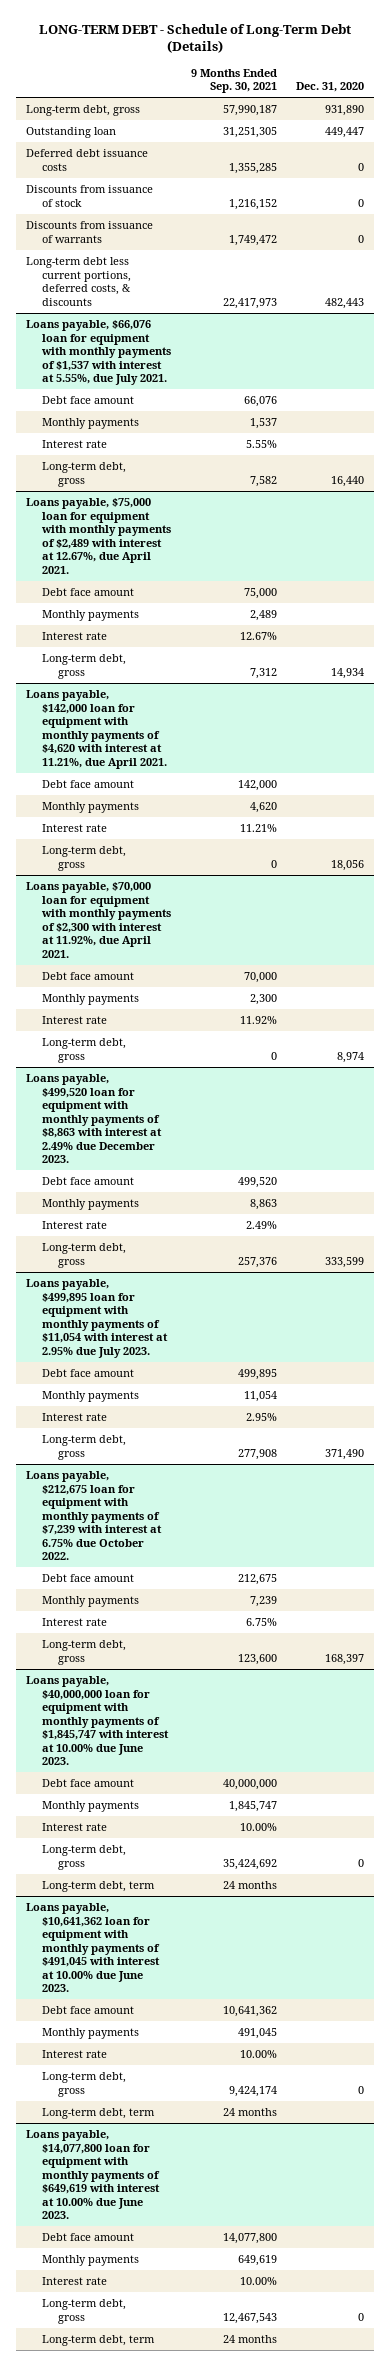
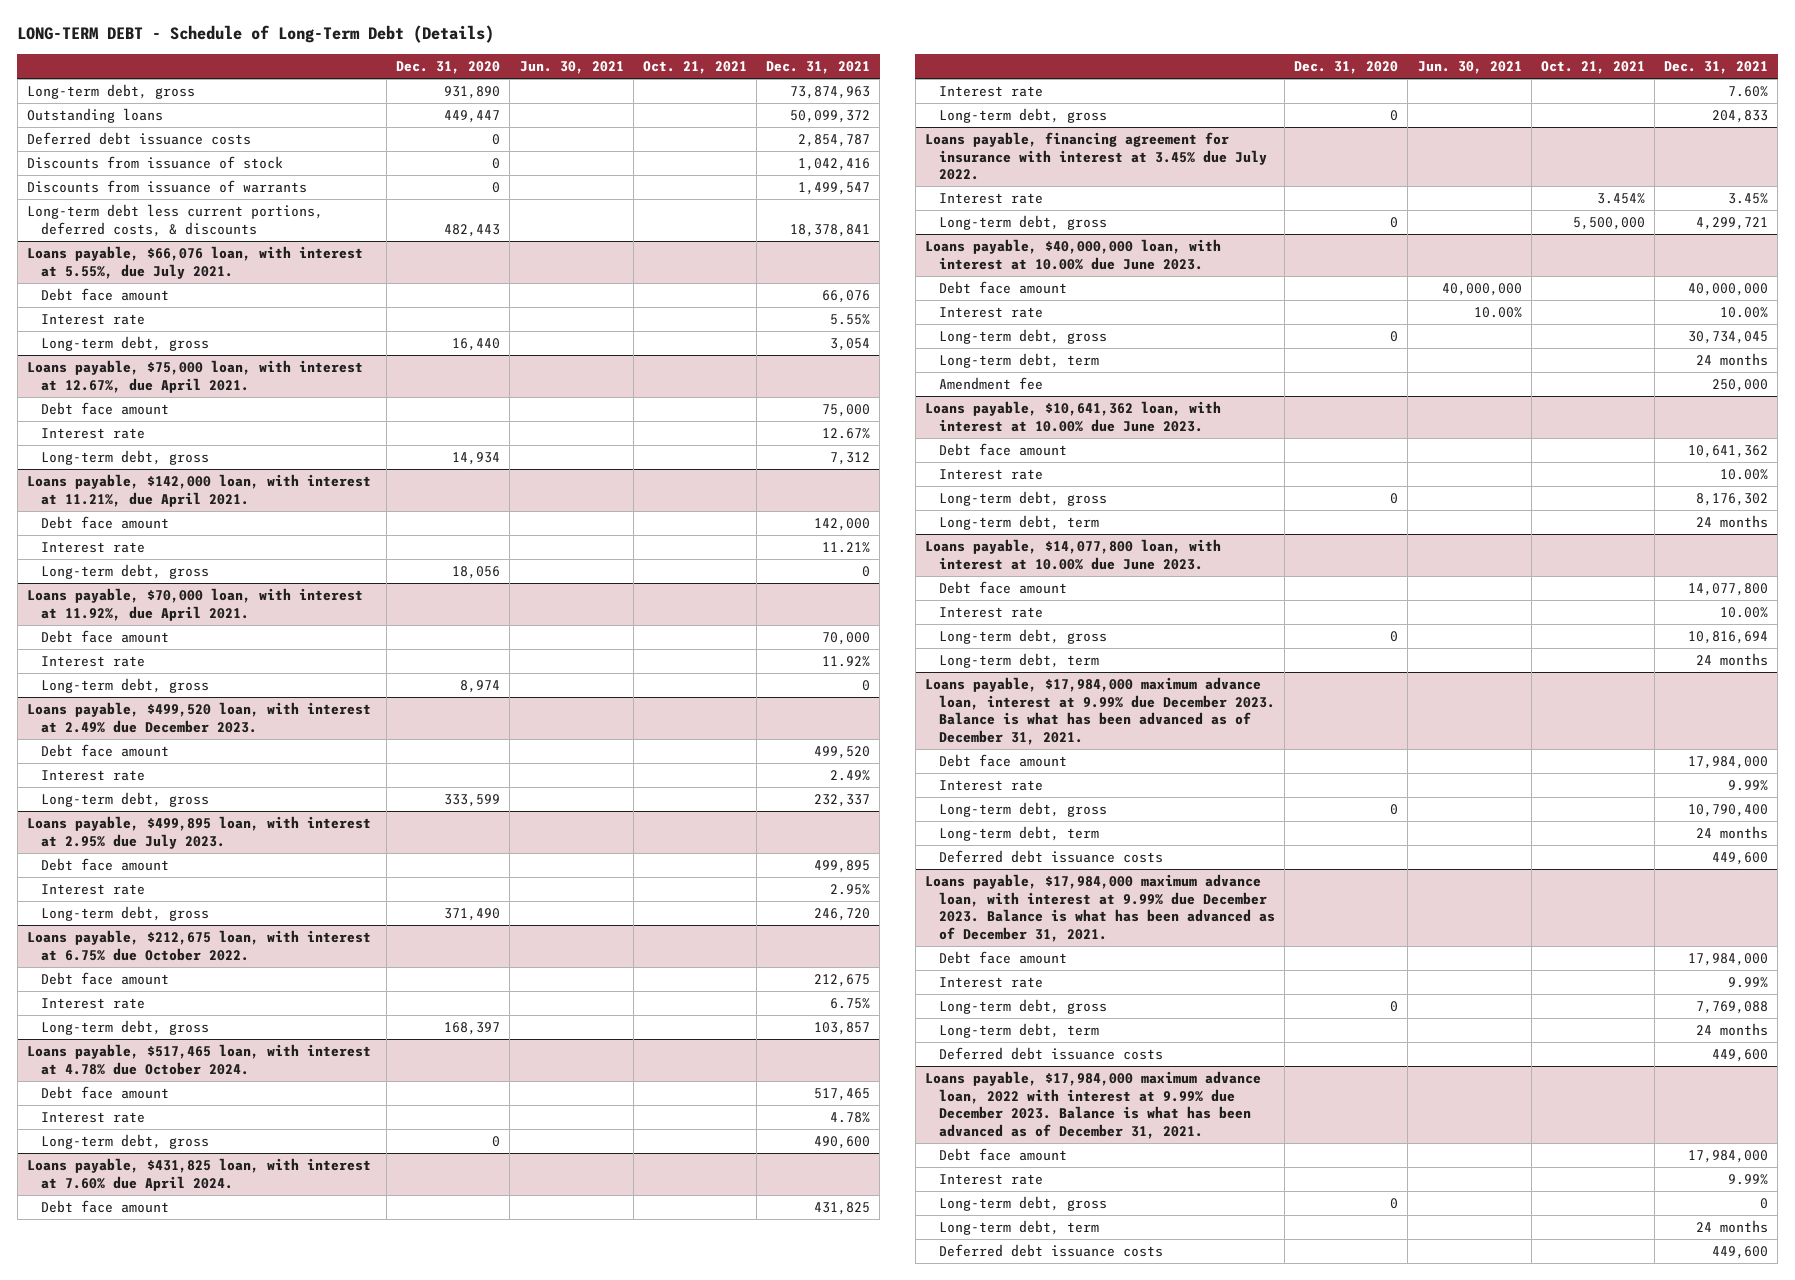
[190,68,277,94] 9 Months Ended Sep. 30, 2021 -> none
none -> [519,60,624,74] Jun. 30, 2021
none -> [642,60,747,74] Oct. 21, 2021
none -> [766,60,871,74] Dec. 31, 2021
[26,127,117,139] Outstanding loan -> [26,108,163,124] Outstanding loans
[26,320,172,386] Loans payable, $66,076 loan for equipment with monthly payments of $1,537 with interest at 5.55%, due July 2021. -> [26,246,363,279] Loans payable, $66,076 loan, with interest at 5.55%, due July 2021.
[42,418,140,430] Monthly payments -> none
[26,498,172,574] Loans payable, $75,000 loan for equipment with monthly payments of $2,489 with interest at 12.67%, due April 2021. -> [26,360,363,393] Loans payable, $75,000 loan, with interest at 12.67%, due April 2021.
[42,610,140,622] Monthly payments -> none
[26,690,168,769] Loans payable, $142,000 loan for equipment with monthly payments of $4,620 with interest at 11.21%, due April 2021. -> [26,474,371,507] Loans payable, $142,000 loan, with interest at 11.21%, due April 2021.
[42,802,140,814] Monthly payments -> none
[26,882,172,958] Loans payable, $70,000 loan for equipment with monthly payments of $2,300 with interest at 11.92%, due April 2021. -> [26,588,363,621] Loans payable, $70,000 loan, with interest at 11.92%, due April 2021.
[42,994,140,1006] Monthly payments -> none
[26,1074,163,1164] Loans payable, $499,520 loan for equipment with monthly payments of $8,863 with interest at 2.49% due December 2023. -> [26,702,371,733] Loans payable, $499,520 loan, with interest at 2.49% due December 2023.
[42,1199,140,1211] Monthly payments -> none
[26,1279,169,1358] Loans payable, $499,895 loan for equipment with monthly payments of $11,054 with interest at 2.95% due July 2023. -> [26,816,371,849] Loans payable, $499,895 loan, with interest at 2.95% due July 2023.
[42,1391,140,1403] Monthly payments -> none
[26,1471,163,1561] Loans payable, $212,675 loan for equipment with monthly payments of $7,239 with interest at 6.75% due October 2022. -> [26,930,371,961] Loans payable, $212,675 loan, with interest at 6.75% due October 2022.
[42,1596,140,1608] Monthly payments -> none
none -> [26,1044,371,1075] Loans payable, $517,465 loan, with interest at 4.78% due October 2024.
none -> [40,1086,169,1100] Debt face amount
none -> [40,1112,145,1124] Interest rate
none -> [40,1134,209,1150] Long-term debt, gross
none -> [26,1158,371,1191] Loans payable, $431,825 loan, with interest at 7.60% due April 2024.
none -> [40,1200,169,1214] Debt face amount
none -> [939,86,1044,98] Interest rate
none -> [939,108,1108,124] Long-term debt, gross
none -> [924,132,1268,181] Loans payable, financing agreement for insurance with interest at 3.45% due July 2022.
none -> [939,193,1044,205] Interest rate
none -> [939,215,1108,231] Long-term debt, gross
[26,1676,170,1766] Loans payable, $40,000,000 loan for equipment with monthly payments of $1,845,747 with interest at 10.00% due June 2023. -> [924,239,1221,270] Loans payable, $40,000,000 loan, with interest at 10.00% due June 2023.
[42,1801,140,1813] Monthly payments -> none
none -> [939,377,1044,391] Amendment fee
[26,1903,161,1993] Loans payable, $10,641,362 loan for equipment with monthly payments of $491,045 with interest at 10.00% due June 2023. -> [924,401,1221,432] Loans payable, $10,641,362 loan, with interest at 10.00% due June 2023.
[42,2028,140,2040] Monthly payments -> none
[26,2130,161,2220] Loans payable, $14,077,800 loan for equipment with monthly payments of $649,619 with interest at 10.00% due June 2023. -> [924,539,1221,570] Loans payable, $14,077,800 loan, with interest at 10.00% due June 2023.
[42,2255,140,2267] Monthly payments -> none
none -> [924,677,1276,745] Loans payable, $17,984,000 maximum advance loan, interest at 9.99% due December 2023. Balance is what has been advanced as of December 31, 2021.
none -> [939,754,1068,768] Debt face amount
none -> [939,780,1044,792] Interest rate
none -> [939,802,1108,818] Long-term debt, gross
none -> [939,826,1100,842] Long-term debt, term
none -> [939,850,1164,864] Deferred debt issuance costs
none -> [924,874,1276,942] Loans payable, $17,984,000 maximum advance loan, with interest at 9.99% due December 2023. Balance is what has been advanced as of December 31, 2021.
none -> [939,951,1068,965] Debt face amount
none -> [939,977,1044,989] Interest rate
none -> [939,999,1108,1015] Long-term debt, gross
none -> [939,1023,1100,1039] Long-term debt, term
none -> [939,1047,1164,1061] Deferred debt issuance costs
none -> [924,1071,1261,1139] Loans payable, $17,984,000 maximum advance loan, 2022 with interest at 9.99% due December 2023. Balance is what has been advanced as of December 31, 2021.
none -> [939,1148,1068,1162] Debt face amount
none -> [939,1174,1044,1186] Interest rate
none -> [939,1196,1108,1212] Long-term debt, gross
none -> [939,1220,1100,1236] Long-term debt, term
none -> [939,1244,1164,1258] Deferred debt issuance costs

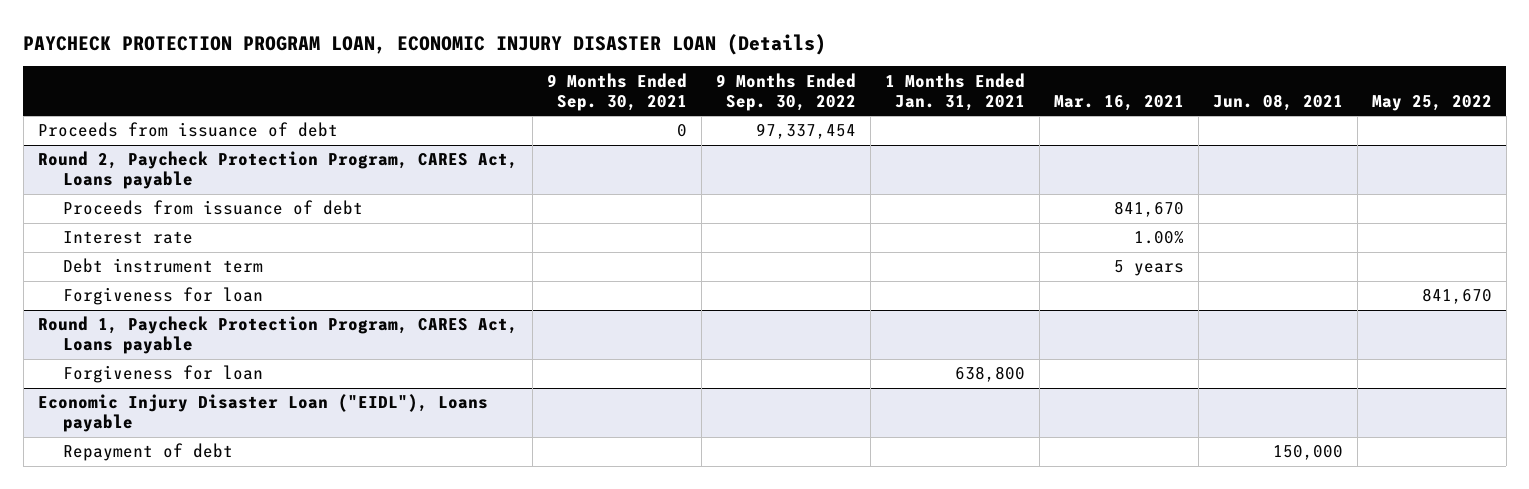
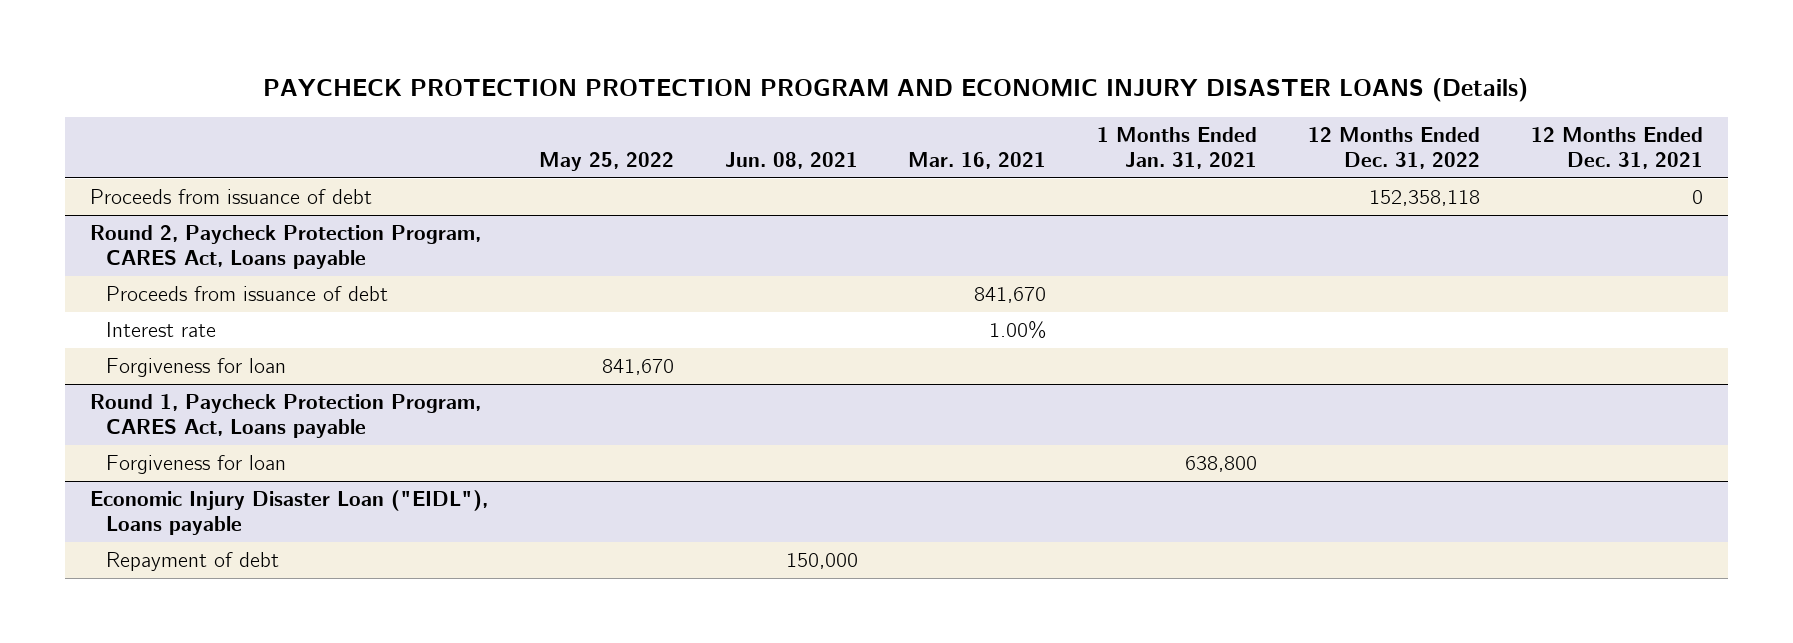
[23,33,827,55] PAYCHECK PROTECTION PROGRAM LOAN, ECONOMIC INJURY DISASTER LOAN (Details) -> [263,78,1529,103] PAYCHECK PROTECTION PROTECTION PROGRAM AND ECONOMIC INJURY DISASTER LOANS (Details)
[546,72,687,111] 9 Months Ended Sep. 30, 2021 -> none
[715,72,856,111] 9 Months Ended Sep. 30, 2022 -> none
none -> [1307,126,1480,169] 12 Months Ended Dec. 31, 2022
none -> [1530,126,1703,169] 12 Months Ended Dec. 31, 2021
[62,258,263,274] Debt instrument term -> none

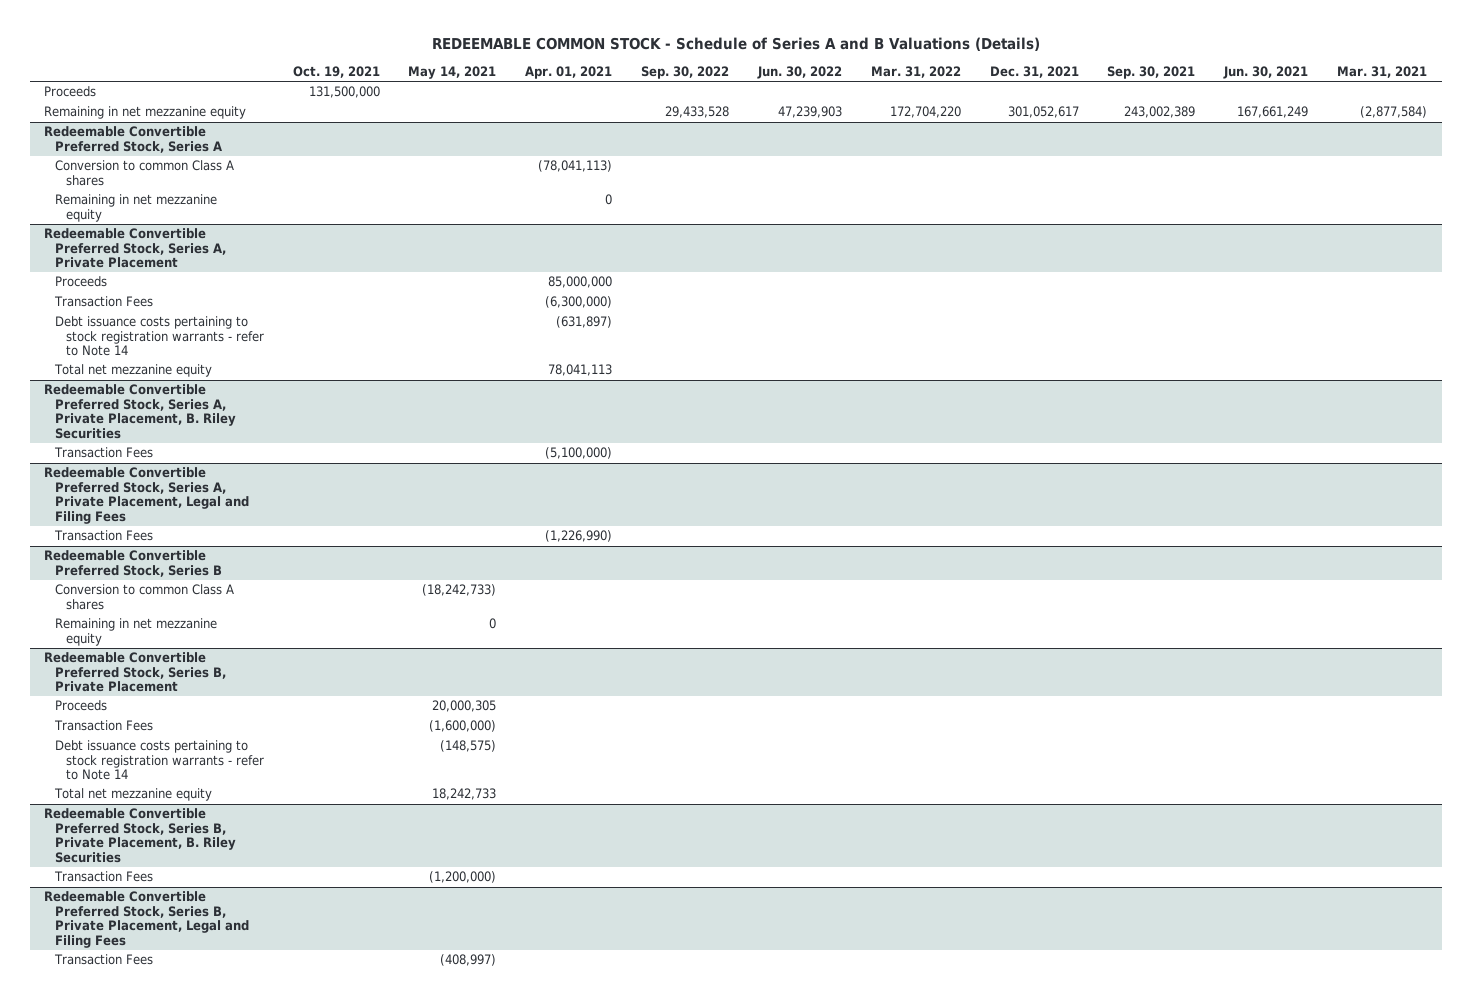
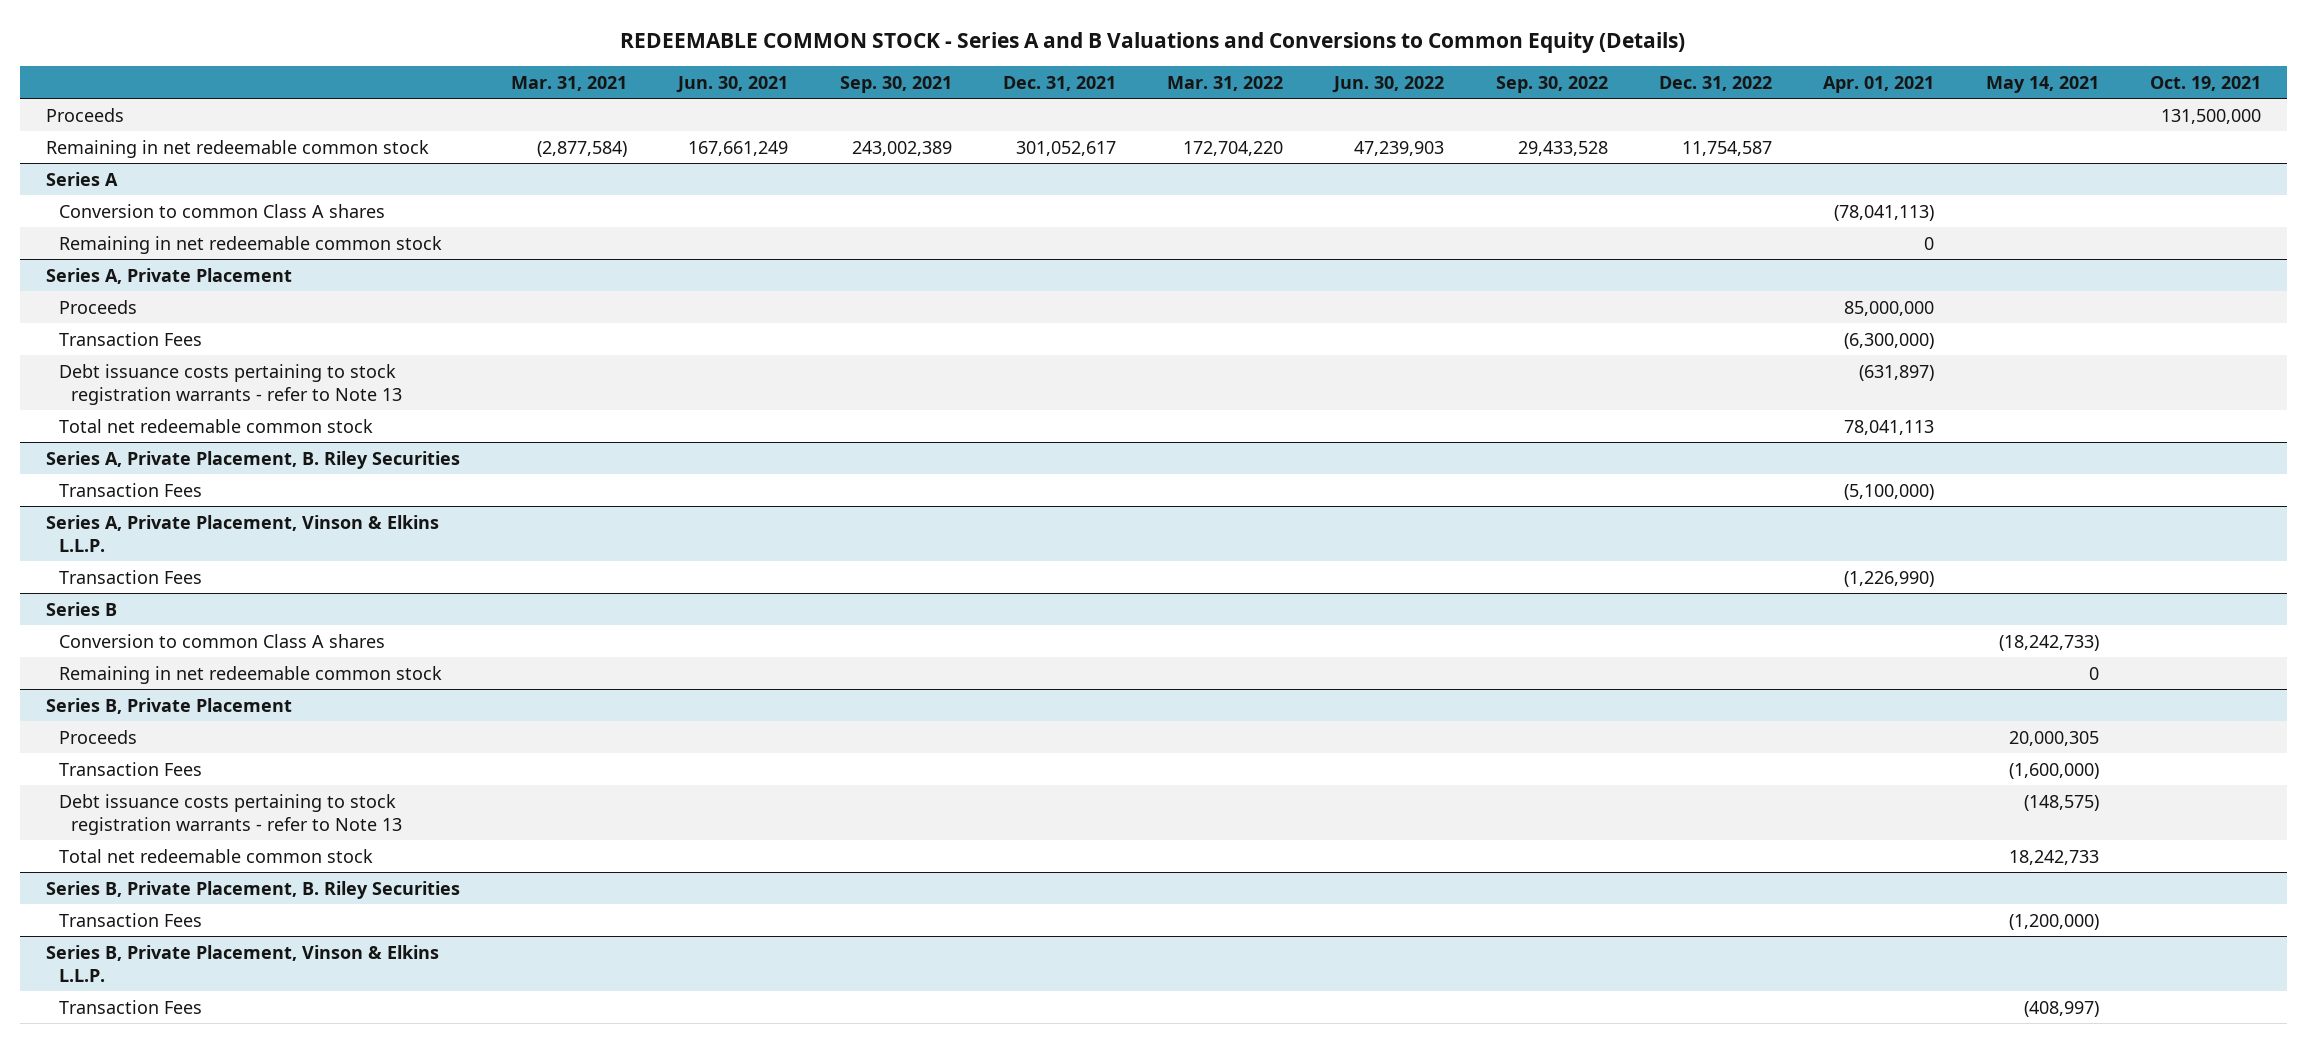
[431,37,1040,52] REDEEMABLE COMMON STOCK - Schedule of Series A and B Valuations (Details) -> [620,32,1686,54] REDEEMABLE COMMON STOCK - Series A and B Valuations and Conversions to Common Equity (Details)
none -> [1659,75,1773,91] Dec. 31, 2022
[44,106,247,120] Remaining in net mezzanine equity -> [45,139,429,158] Remaining in net redeemable common stock
[44,126,222,153] Redeemable Convertible Preferred Stock, Series A -> [45,171,118,186] Series A
[54,194,217,222] Remaining in net mezzanine equity -> [58,235,442,254] Remaining in net redeemable common stock
[44,228,226,269] Redeemable Convertible Preferred Stock, Series A, Private Placement -> [45,267,292,284] Series A, Private Placement
[54,316,264,357] Debt issuance costs pertaining to stock registration warrants - refer to Note 14 -> [58,363,403,405] Debt issuance costs pertaining to stock registration warrants - refer to Note 13
[53,364,212,378] Total net mezzanine equity -> [58,418,373,433] Total net redeemable common stock
[44,384,236,439] Redeemable Convertible Preferred Stock, Series A, Private Placement, B. Riley Securities -> [45,450,460,469] Series A, Private Placement, B. Riley Securities
[44,467,249,524] Redeemable Convertible Preferred Stock, Series A, Private Placement, Legal and Filing Fees -> [45,514,439,552] Series A, Private Placement, Vinson & Elkins L.L.P.
[44,550,222,577] Redeemable Convertible Preferred Stock, Series B -> [45,601,117,616] Series B
[54,618,217,646] Remaining in net mezzanine equity -> [58,665,442,684] Remaining in net redeemable common stock
[44,652,226,693] Redeemable Convertible Preferred Stock, Series B, Private Placement -> [45,697,292,714] Series B, Private Placement
[54,740,264,781] Debt issuance costs pertaining to stock registration warrants - refer to Note 14 -> [58,793,403,835] Debt issuance costs pertaining to stock registration warrants - refer to Note 13
[53,788,212,802] Total net mezzanine equity -> [58,848,373,863] Total net redeemable common stock
[44,808,236,863] Redeemable Convertible Preferred Stock, Series B, Private Placement, B. Riley Securities -> [45,880,460,899] Series B, Private Placement, B. Riley Securities
[44,891,249,948] Redeemable Convertible Preferred Stock, Series B, Private Placement, Legal and Filing Fees -> [45,944,439,982] Series B, Private Placement, Vinson & Elkins L.L.P.

